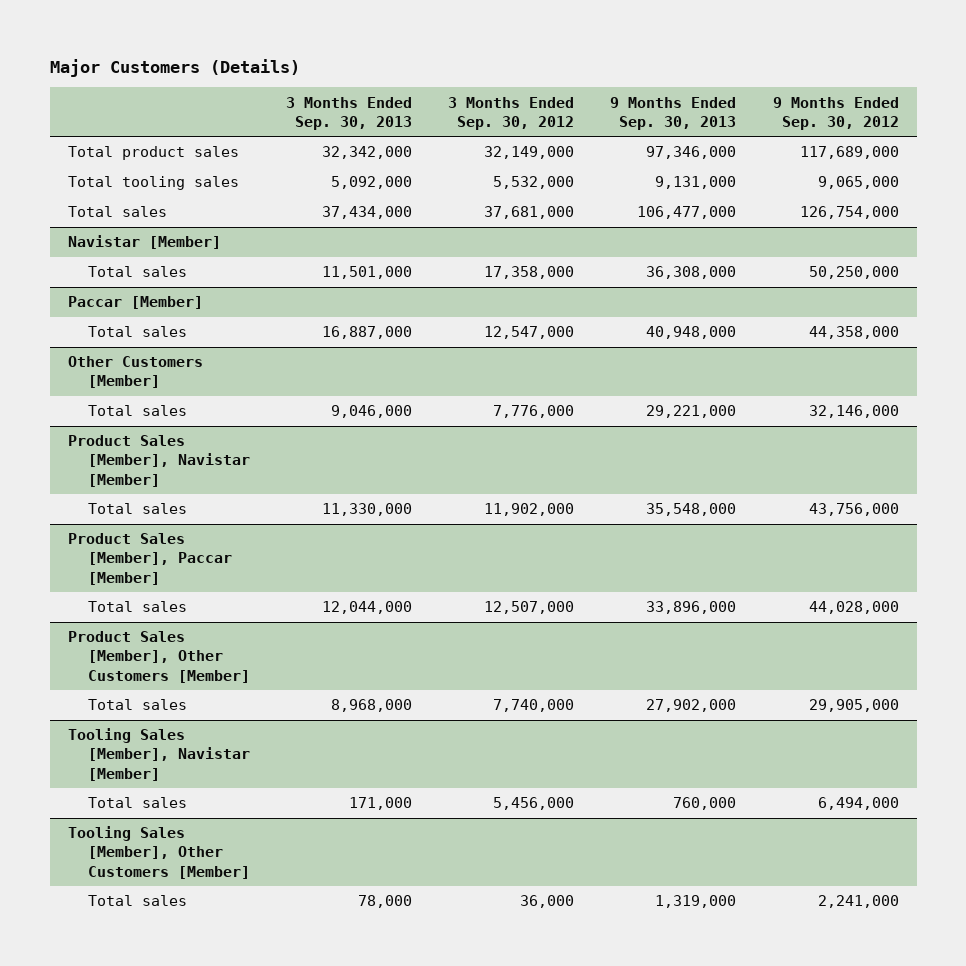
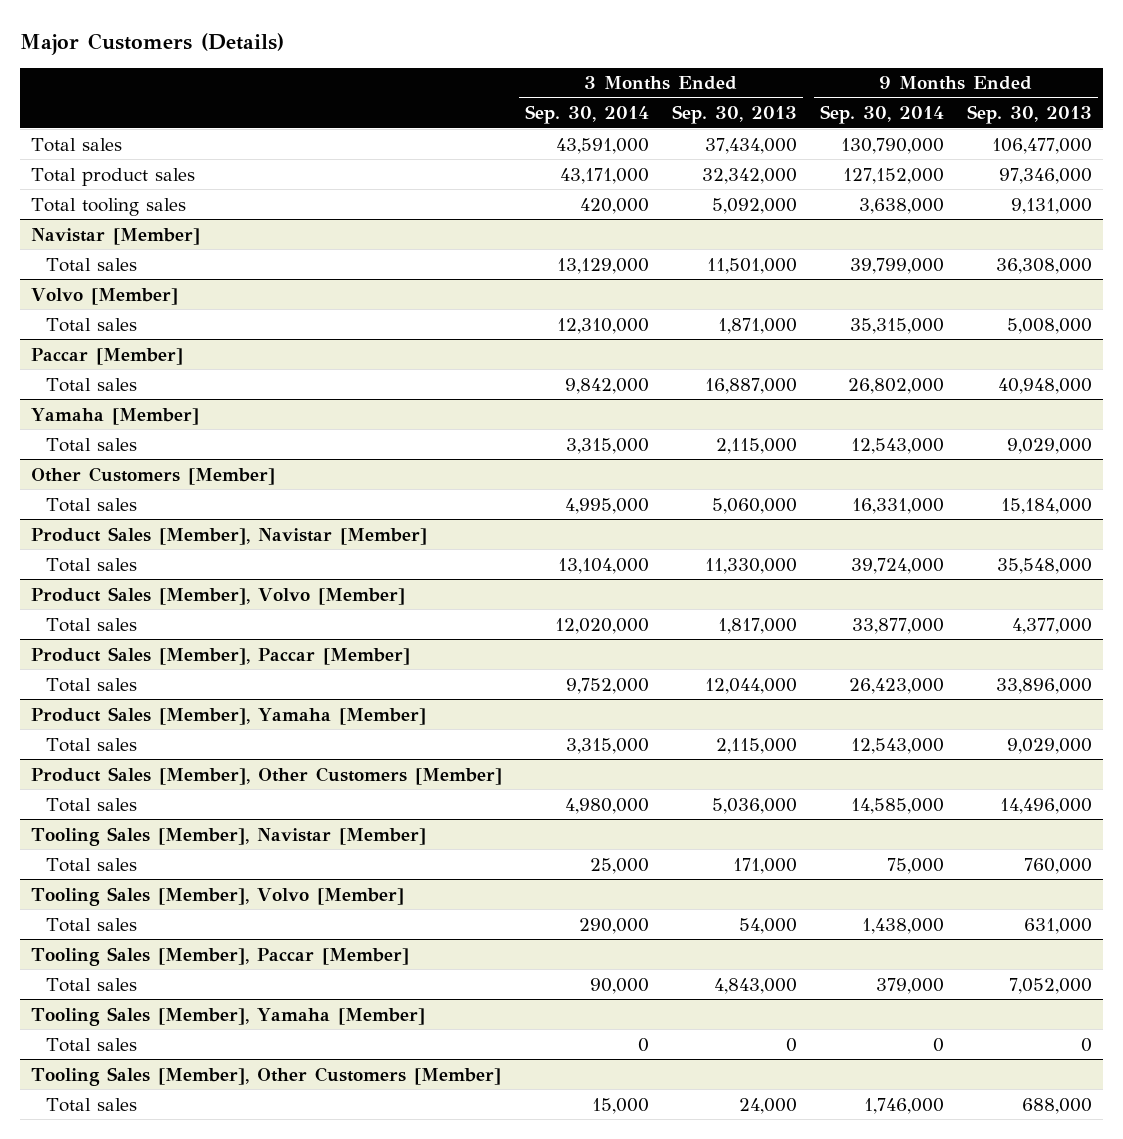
[448,96,575,130] 3 Months Ended Sep. 30, 2012 -> none
[772,96,899,130] 9 Months Ended Sep. 30, 2012 -> none
none -> [525,105,650,125] Sep. 30, 2014
none -> [819,105,944,125] Sep. 30, 2014
[67,206,167,218] Total sales -> [31,137,123,152] Total sales
none -> [31,287,179,305] Volvo [Member]
none -> [45,317,137,332] Total sales
none -> [31,407,200,425] Yamaha [Member]
none -> [45,437,137,452] Total sales
[331,405,413,419] 9,046,000 -> [711,497,797,514] 5,060,000
[646,405,737,419] 29,221,000 -> [1000,497,1092,514] 15,184,000
none -> [31,586,406,605] Product Sales [Member], Volvo [Member]
none -> [45,617,137,632] Total sales
none -> [31,706,427,725] Product Sales [Member], Yamaha [Member]
none -> [45,737,137,752] Total sales
[331,699,413,713] 8,968,000 -> [711,797,797,814] 5,036,000
[646,699,737,713] 27,902,000 -> [999,797,1092,814] 14,496,000
none -> [31,886,405,906] Tooling Sales [Member], Volvo [Member]
none -> [45,917,137,932] Total sales
none -> [31,946,410,966] Tooling Sales [Member], Paccar [Member]
none -> [45,977,137,992] Total sales
none -> [31,1006,426,1026] Tooling Sales [Member], Yamaha [Member]
none -> [45,1037,137,1052] Total sales
[358,895,413,909] 78,000 -> [738,1097,797,1114] 24,000
[655,895,737,909] 1,319,000 -> [1021,1097,1092,1114] 688,000

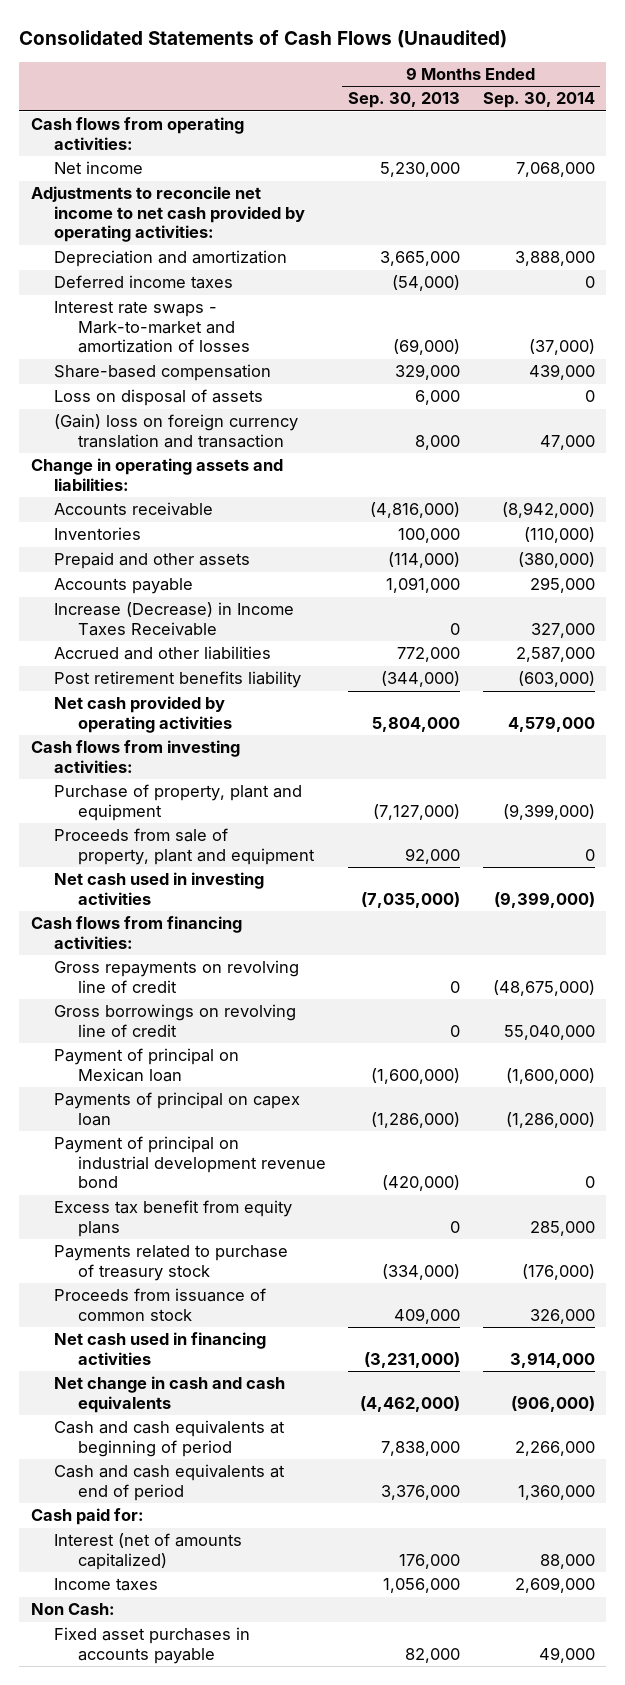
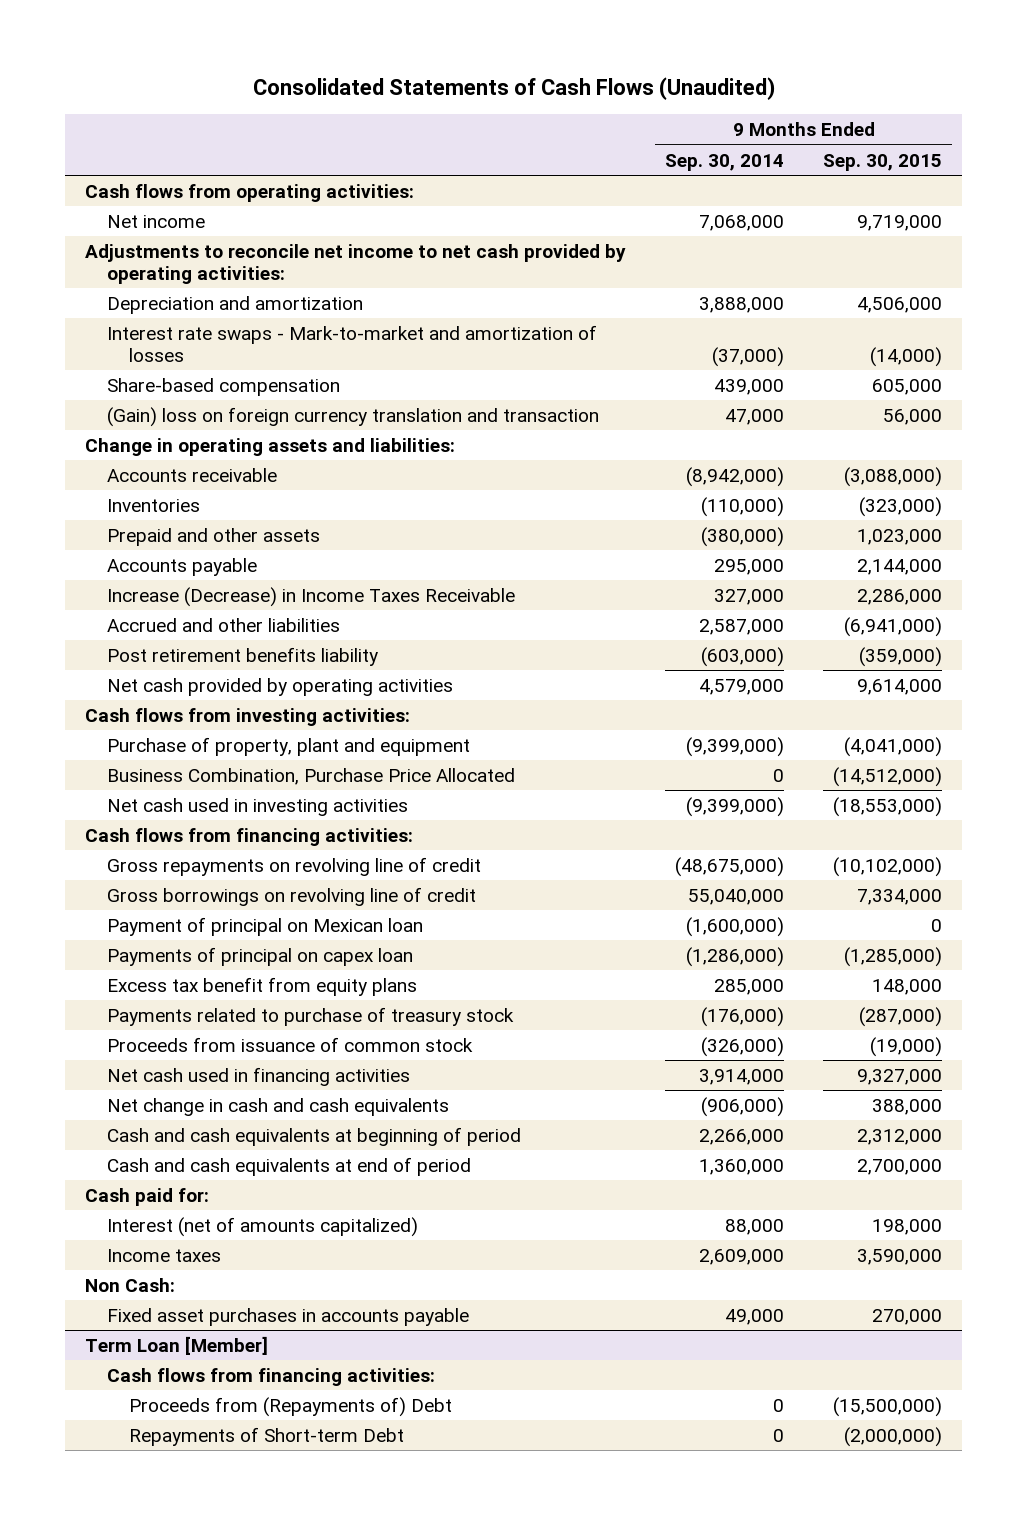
[348,92,461,109] Sep. 30, 2013 -> none
none -> [823,153,943,171] Sep. 30, 2015
[54,275,234,290] Deferred income taxes -> none
[54,389,264,407] Loss on disposal of assets -> none
[54,828,315,865] Proceeds from sale of property, plant and equipment -> none
none -> [107,768,516,786] Business Combination, Purchase Price Allocated
[54,1136,326,1189] Payment of principal on industrial development revenue bond -> none
[529,1308,595,1324] 326,000 -> [701,1037,785,1058] (326,000)
none -> [85,1336,269,1356] Term Loan [Member]
none -> [107,1368,436,1387] Cash flows from financing activities:
none -> [129,1397,453,1418] Proceeds from (Repayments of) Debt
none -> [129,1427,405,1447] Repayments of Short-term Debt

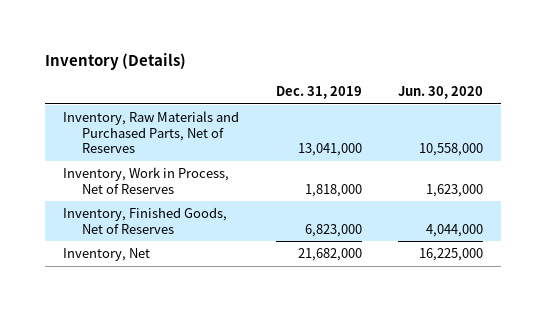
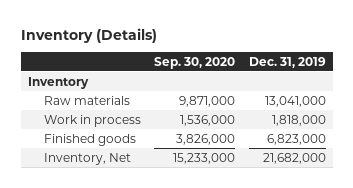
[398,85,484,99] Jun. 30, 2020 -> none
none -> [154,56,236,69] Sep. 30, 2020
none -> [27,76,89,89] Inventory
[63,111,240,153] Inventory, Raw Materials and Purchased Parts, Net of Reserves -> [43,95,130,105] Raw materials
[63,167,230,194] Inventory, Work in Process, Net of Reserves -> [43,114,141,127] Work in process
[63,207,228,234] Inventory, Finished Goods, Net of Reserves -> [43,133,136,146] Finished goods

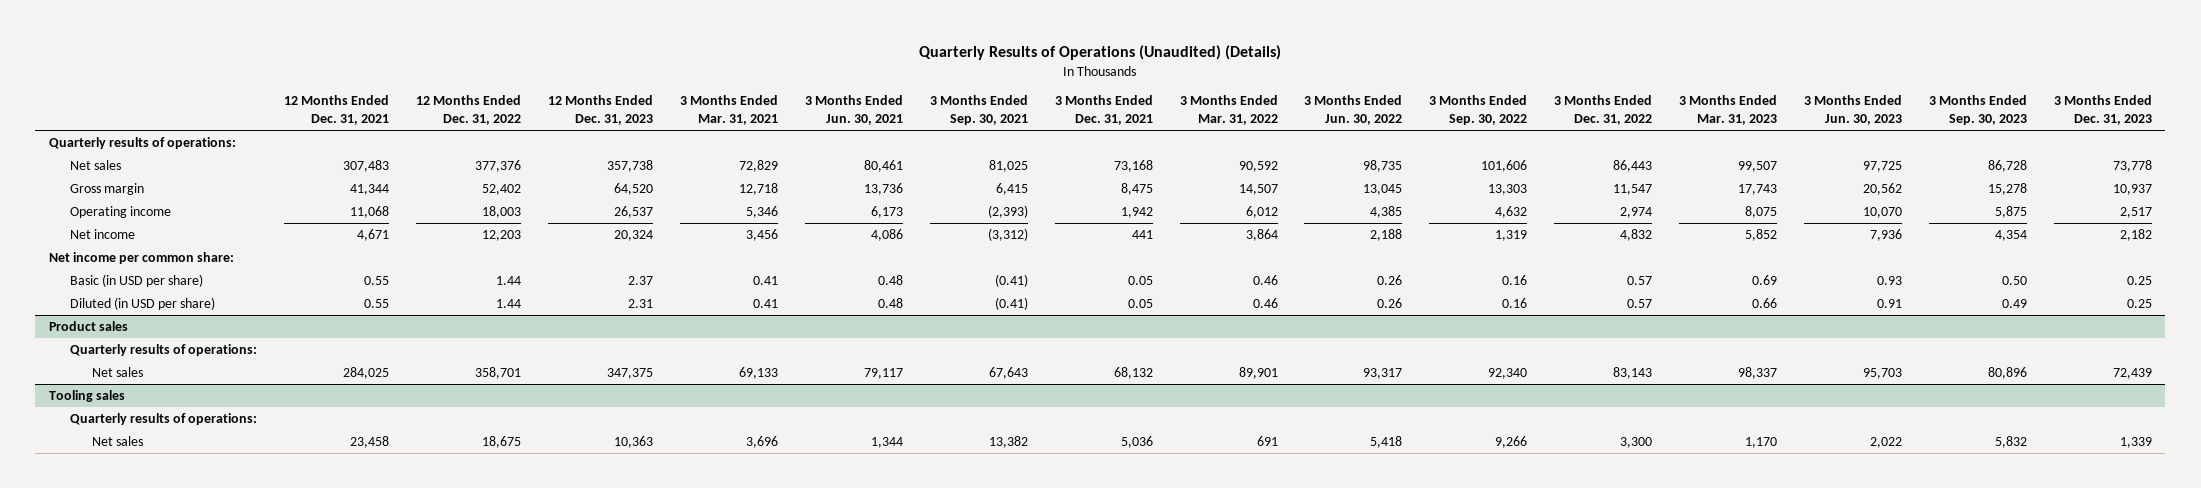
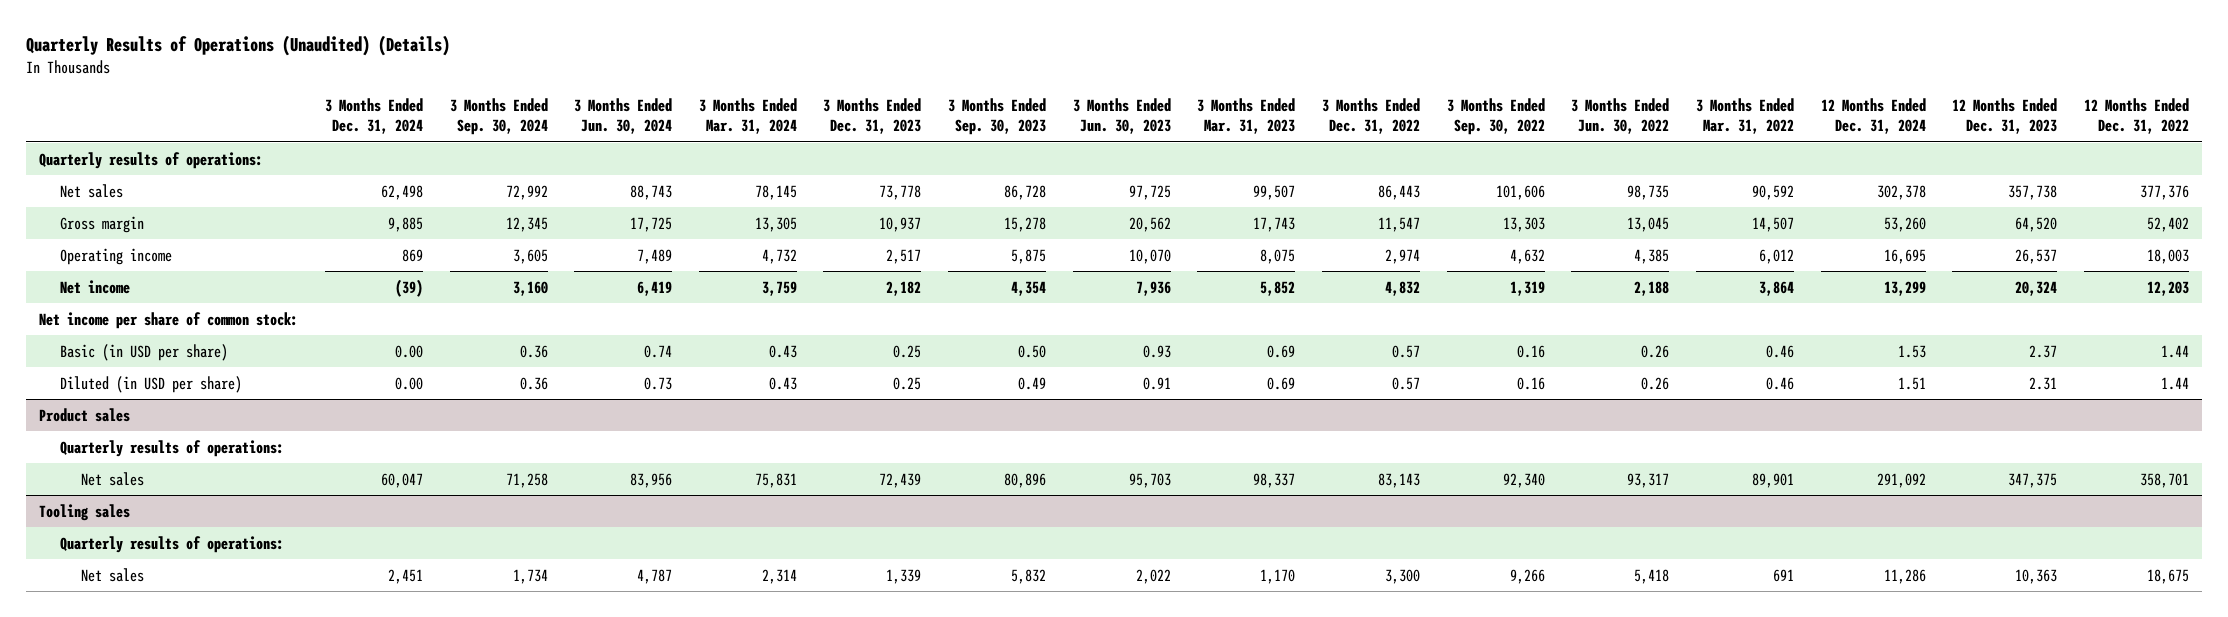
[284,95,390,125] 12 Months Ended Dec. 31, 2021 -> none
[679,95,778,125] 3 Months Ended Mar. 31, 2021 -> none
[804,95,903,125] 3 Months Ended Jun. 30, 2021 -> none
[929,95,1028,125] 3 Months Ended Sep. 30, 2021 -> none
[1054,95,1153,125] 3 Months Ended Dec. 31, 2021 -> none
none -> [324,97,423,135] 3 Months Ended Dec. 31, 2024
none -> [449,97,548,136] 3 Months Ended Sep. 30, 2024
none -> [574,97,673,135] 3 Months Ended Jun. 30, 2024
none -> [698,97,797,135] 3 Months Ended Mar. 31, 2024
none -> [1820,97,1926,135] 12 Months Ended Dec. 31, 2024
[48,252,234,265] Net income per common share: -> [39,311,299,329] Net income per share of common stock:
[1752,298,1778,309] 0.66 -> [1267,376,1296,390] 0.69

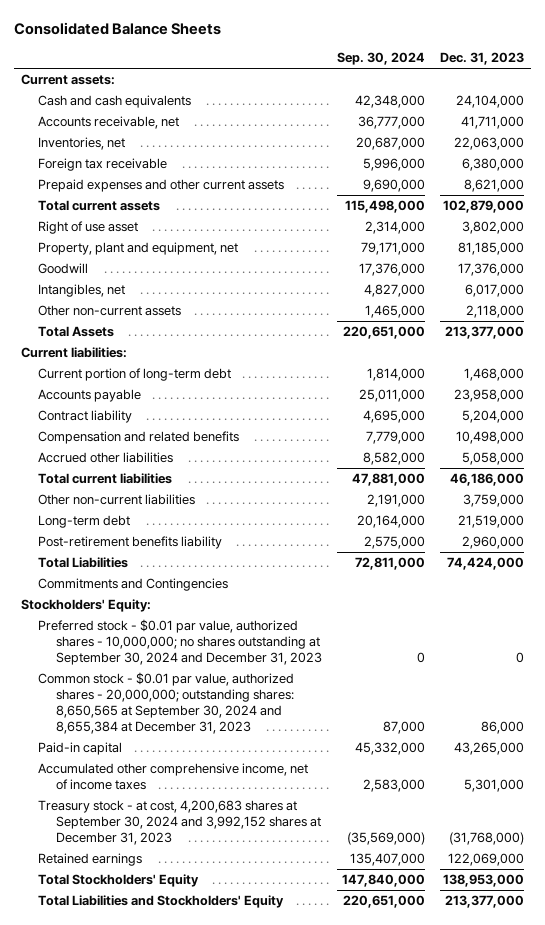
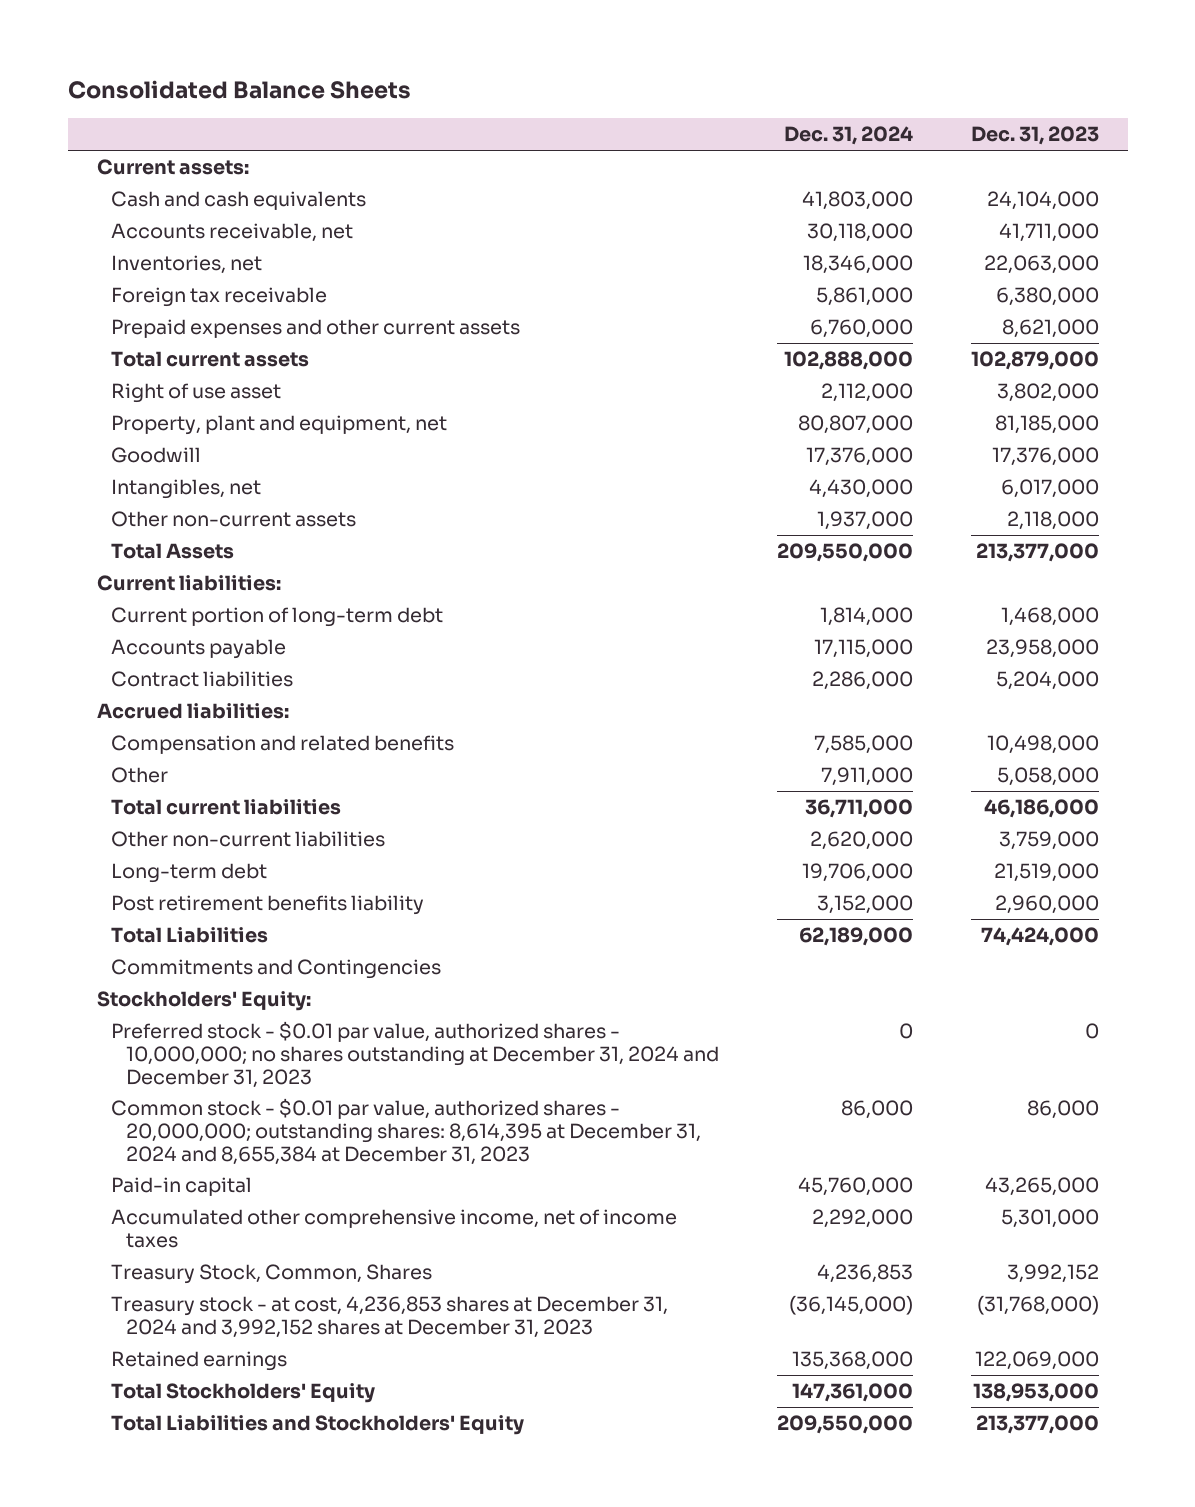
[336,52,425,66] Sep. 30, 2024 -> none
none -> [783,126,913,146] Dec. 31, 2024
[38,410,133,424] Contract liability -> [111,671,294,688] Contract liabilities
none -> [96,703,289,720] Accrued liabilities:
[38,452,174,464] Accrued other liabilities -> [111,767,169,784] Other
[38,536,223,550] Post-retirement benefits liability -> [111,895,425,916] Post retirement benefits liability
[38,619,322,665] Preferred stock - $0.01 par value, authorized shares - 10,000,000; no shares outstanding at September 30, 2024 and December 31, 2023 -> [111,1021,720,1088] Preferred stock - $0.01 par value, authorized shares - 10,000,000; no shares outstanding at December 31, 2024 and December 31, 2023
[38,672,295,734] Common stock - $0.01 par value, authorized shares - 20,000,000; outstanding shares: 8,650,565 at September 30, 2024 and 8,655,384 at December 31, 2023 -> [111,1098,702,1165] Common stock - $0.01 par value, authorized shares - 20,000,000; outstanding shares: 8,614,395 at December 31, 2024 and 8,655,384 at December 31, 2023
none -> [111,1264,433,1285] Treasury Stock, Common, Shares
[38,800,321,845] Treasury stock - at cost, 4,200,683 shares at September 30, 2024 and 3,992,152 shares at December 31, 2023 -> [111,1296,669,1338] Treasury stock - at cost, 4,236,853 shares at December 31, 2024 and 3,992,152 shares at December 31, 2023

